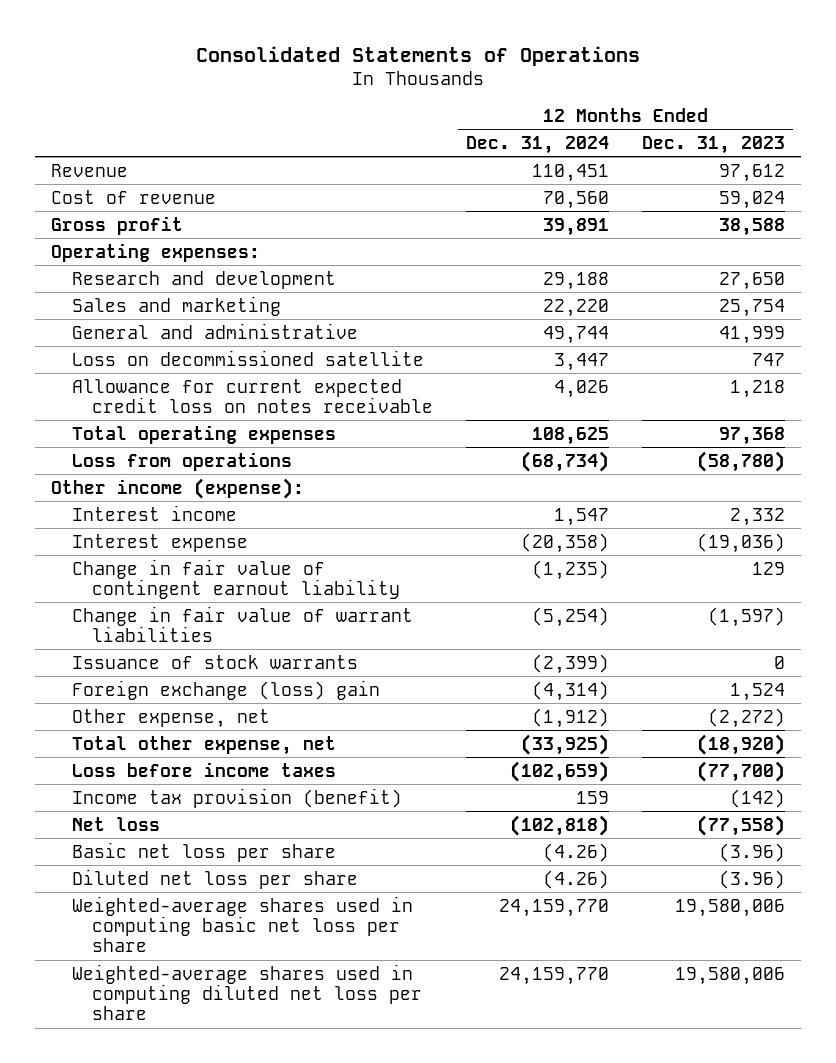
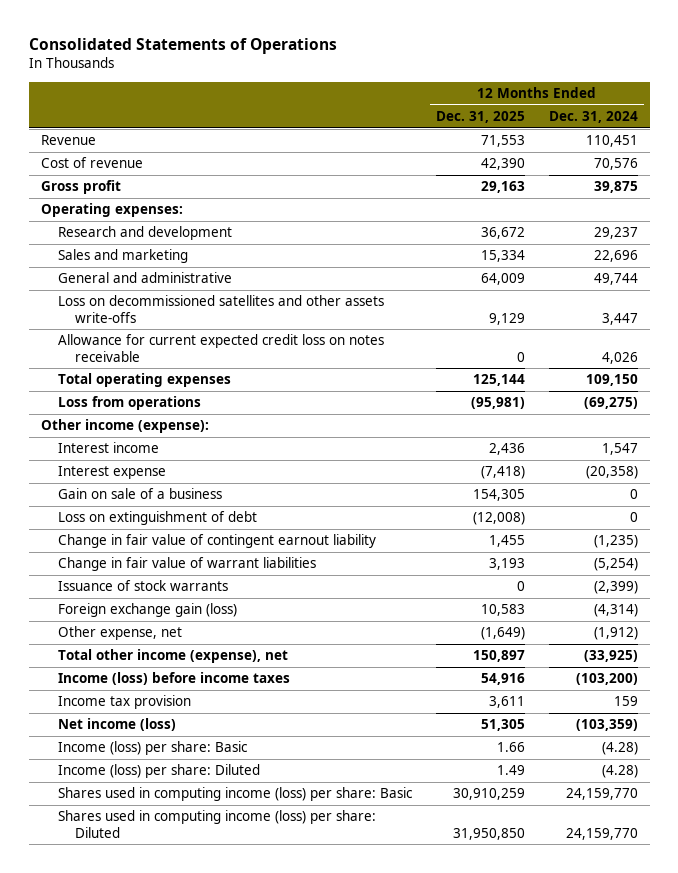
[641,135,785,154] Dec. 31, 2023 -> none
none -> [435,111,525,124] Dec. 31, 2025
[543,190,610,209] 70,560 -> [593,158,638,171] 70,576
[543,217,610,236] 39,891 -> [593,181,638,194] 39,875
[543,271,610,290] 29,188 -> [593,227,638,240] 29,237
[543,298,610,317] 22,220 -> [593,250,638,263] 22,696
[71,349,424,366] Loss on decommissioned satellite -> [57,295,384,323] Loss on decommissioned satellites and other assets write-offs
[532,426,610,445] 108,625 -> [585,374,638,387] 109,150
[521,450,610,472] (68,734) -> [583,397,638,410] (69,275)
none -> [57,488,222,500] Gain on sale of a business
none -> [57,511,257,526] Loss on extinguishment of debt
[71,679,380,700] Foreign exchange (loss) gain -> [57,603,237,618] Foreign exchange gain (loss)
[71,735,336,755] Total other expense, net -> [57,649,288,664] Total other income (expense), net
[71,761,336,777] Loss before income taxes -> [57,672,290,686] Income (loss) before income taxes
[510,760,610,782] (102,659) -> [575,673,638,686] (103,200)
[71,787,402,808] Income tax provision (benefit) -> [57,695,191,710] Income tax provision
[71,816,160,831] Net loss -> [57,718,176,732] Net income (loss)
[510,814,610,836] (102,818) -> [575,719,638,732] (103,359)
[71,841,336,862] Basic net loss per share -> [57,741,248,756] Income (loss) per share: Basic
[543,842,610,862] (4.26) -> [601,742,638,756] (4.28)
[71,868,358,889] Diluted net loss per share -> [57,764,260,779] Income (loss) per share: Diluted
[543,869,610,889] (4.26) -> [601,765,638,779] (4.28)
[71,895,413,953] Weighted-average shares used in computing basic net loss per share -> [57,787,413,802] Shares used in computing income (loss) per share: Basic
[71,963,423,1021] Weighted-average shares used in computing diluted net loss per share -> [57,810,376,838] Shares used in computing income (loss) per share: Diluted

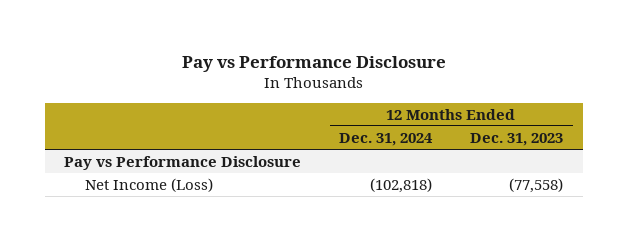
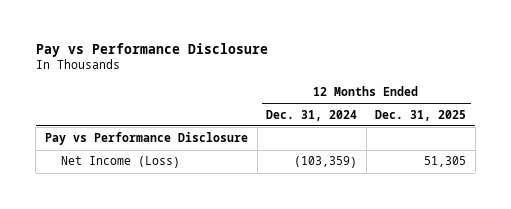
[470,132,564,146] Dec. 31, 2023 -> none
none -> [375,109,467,121] Dec. 31, 2025
[370,177,433,193] (102,818) -> [294,156,358,169] (103,359)

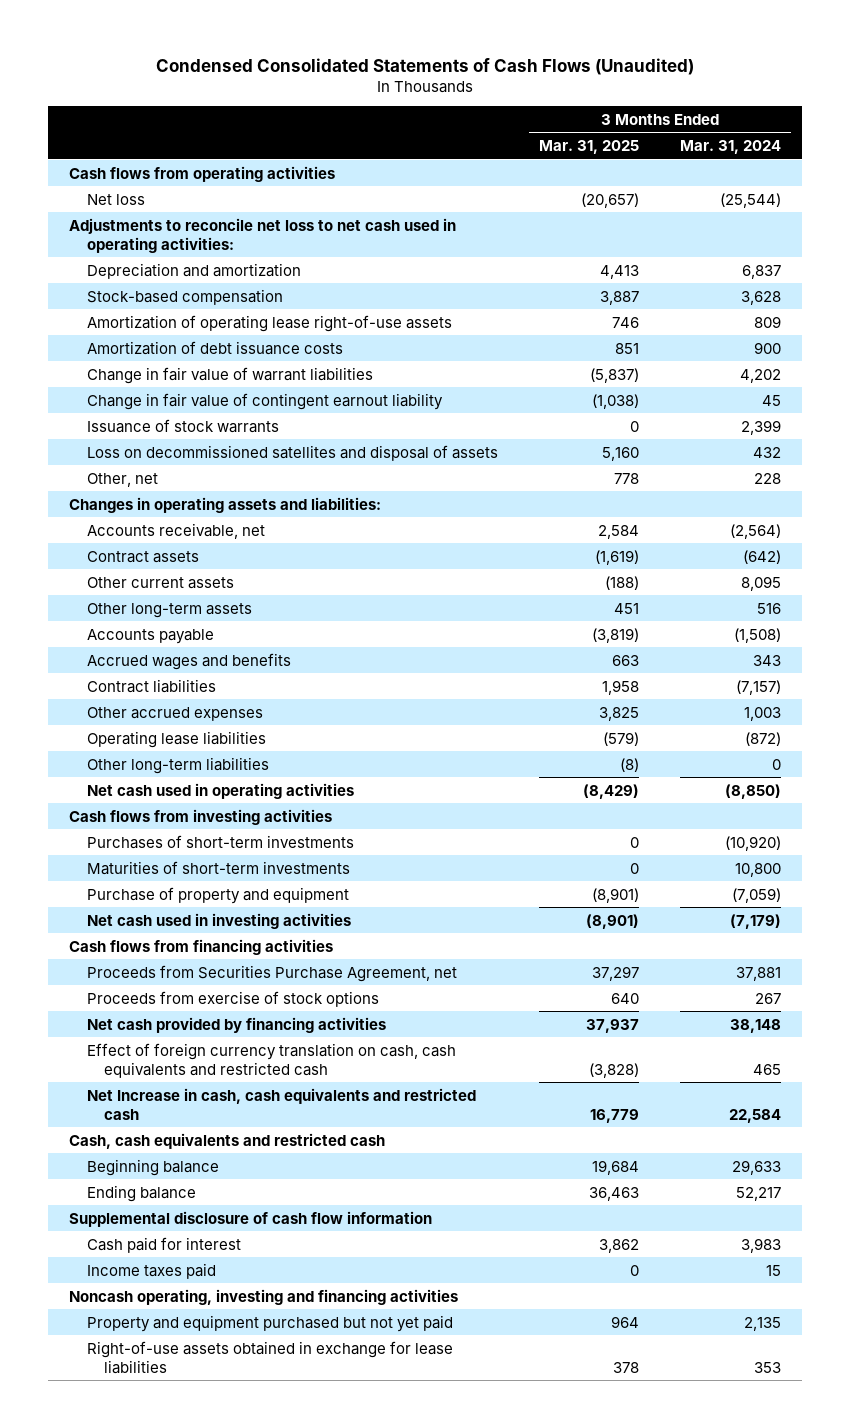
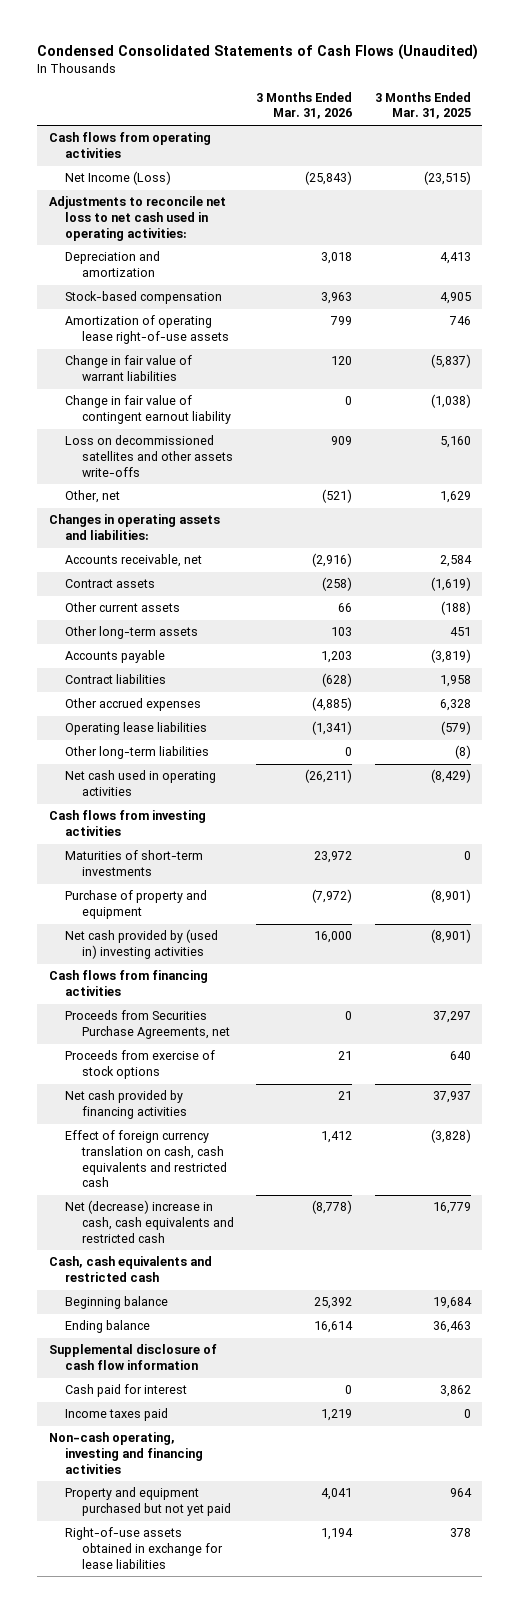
[680,140,782,155] Mar. 31, 2024 -> none
none -> [256,91,353,120] 3 Months Ended Mar. 31, 2026
[86,193,145,205] Net loss -> [65,171,172,186] Net Income (Loss)
[580,192,639,208] (20,657) -> [423,171,471,186] (23,515)
[599,290,639,305] 3,887 -> [439,292,471,305] 4,905
[86,340,343,355] Amortization of debt issuance costs -> none
[86,418,279,433] Issuance of stock warrants -> none
[86,444,498,461] Loss on decommissioned satellites and disposal of assets -> [65,435,233,477] Loss on decommissioned satellites and other assets write-offs
[613,472,639,484] 778 -> [439,491,471,504] 1,629
[86,652,291,670] Accrued wages and benefits -> none
[598,706,639,721] 3,825 -> [439,699,471,712] 6,328
[86,834,354,849] Purchases of short-term investments -> none
[86,912,351,929] Net cash used in investing activities -> [65,929,219,960] Net cash provided by (used in) investing activities
[86,964,457,982] Proceeds from Securities Purchase Agreement, net -> [65,1010,230,1040] Proceeds from Securities Purchase Agreements, net
[86,1087,476,1120] Net Increase in cash, cash equivalents and restricted cash -> [65,1200,234,1243] Net (decrease) increase in cash, cash equivalents and restricted cash
[69,1288,459,1305] Noncash operating, investing and financing activities -> [48,1432,204,1474] Non-cash operating, investing and financing activities

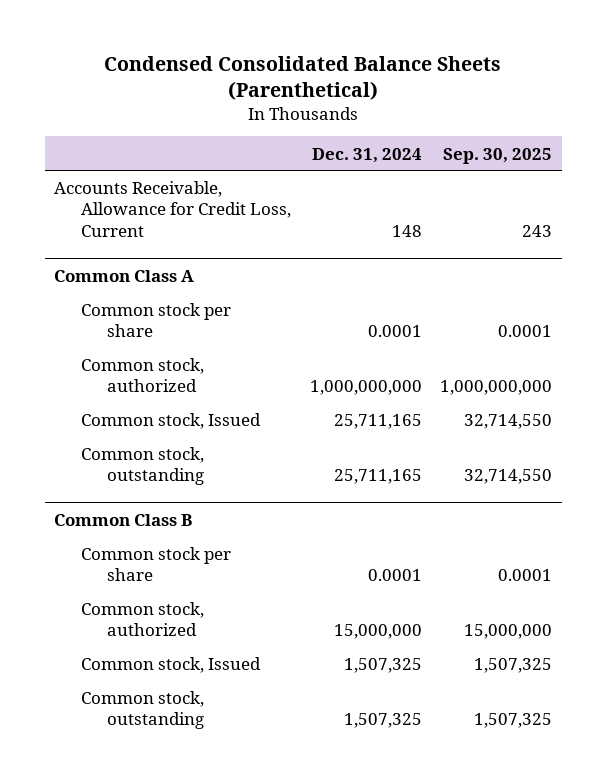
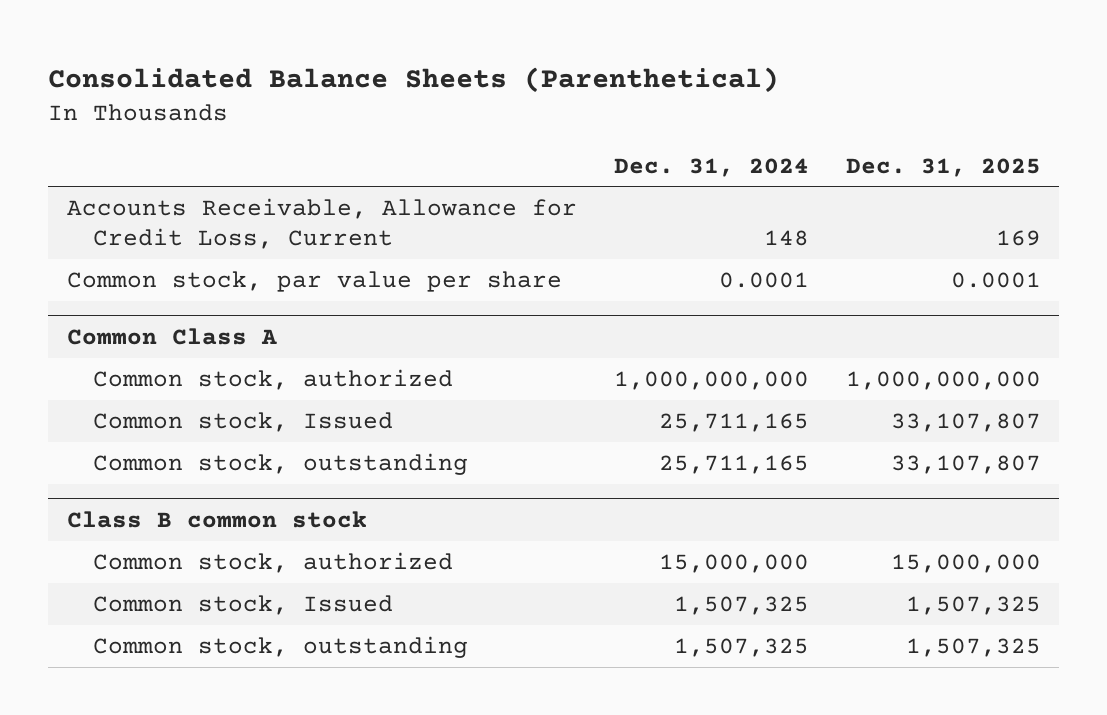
[104,55,502,101] Condensed Consolidated Balance Sheets (Parenthetical) -> [48,66,780,93] Consolidated Balance Sheets (Parenthetical)
[443,147,553,164] Sep. 30, 2025 -> none
none -> [845,157,1041,177] Dec. 31, 2025
none -> [66,271,562,293] Common stock, par value per share
[80,303,231,338] Common stock per share -> none
[80,547,231,582] Common stock per share -> none
[54,513,193,526] Common Class B -> [66,510,367,528] Class B common stock

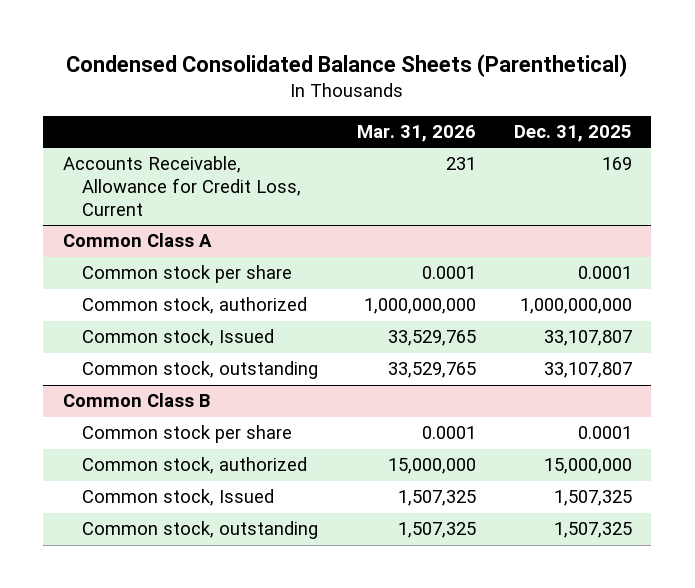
[48,66,780,93] Consolidated Balance Sheets (Parenthetical) -> [66,54,628,78] Condensed Consolidated Balance Sheets (Parenthetical)
[613,157,809,177] Dec. 31, 2024 -> none
none -> [356,125,476,143] Mar. 31, 2026
[66,271,562,293] Common stock, par value per share -> none
none -> [82,265,293,284] Common stock per share
[66,510,367,528] Class B common stock -> [62,393,210,408] Common Class B
none -> [82,425,293,444] Common stock per share

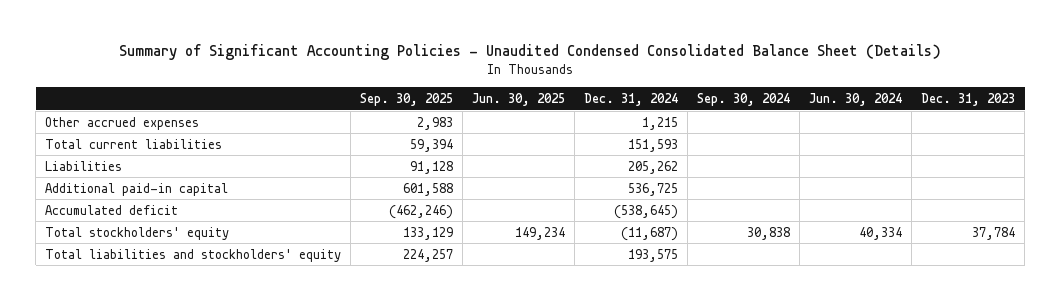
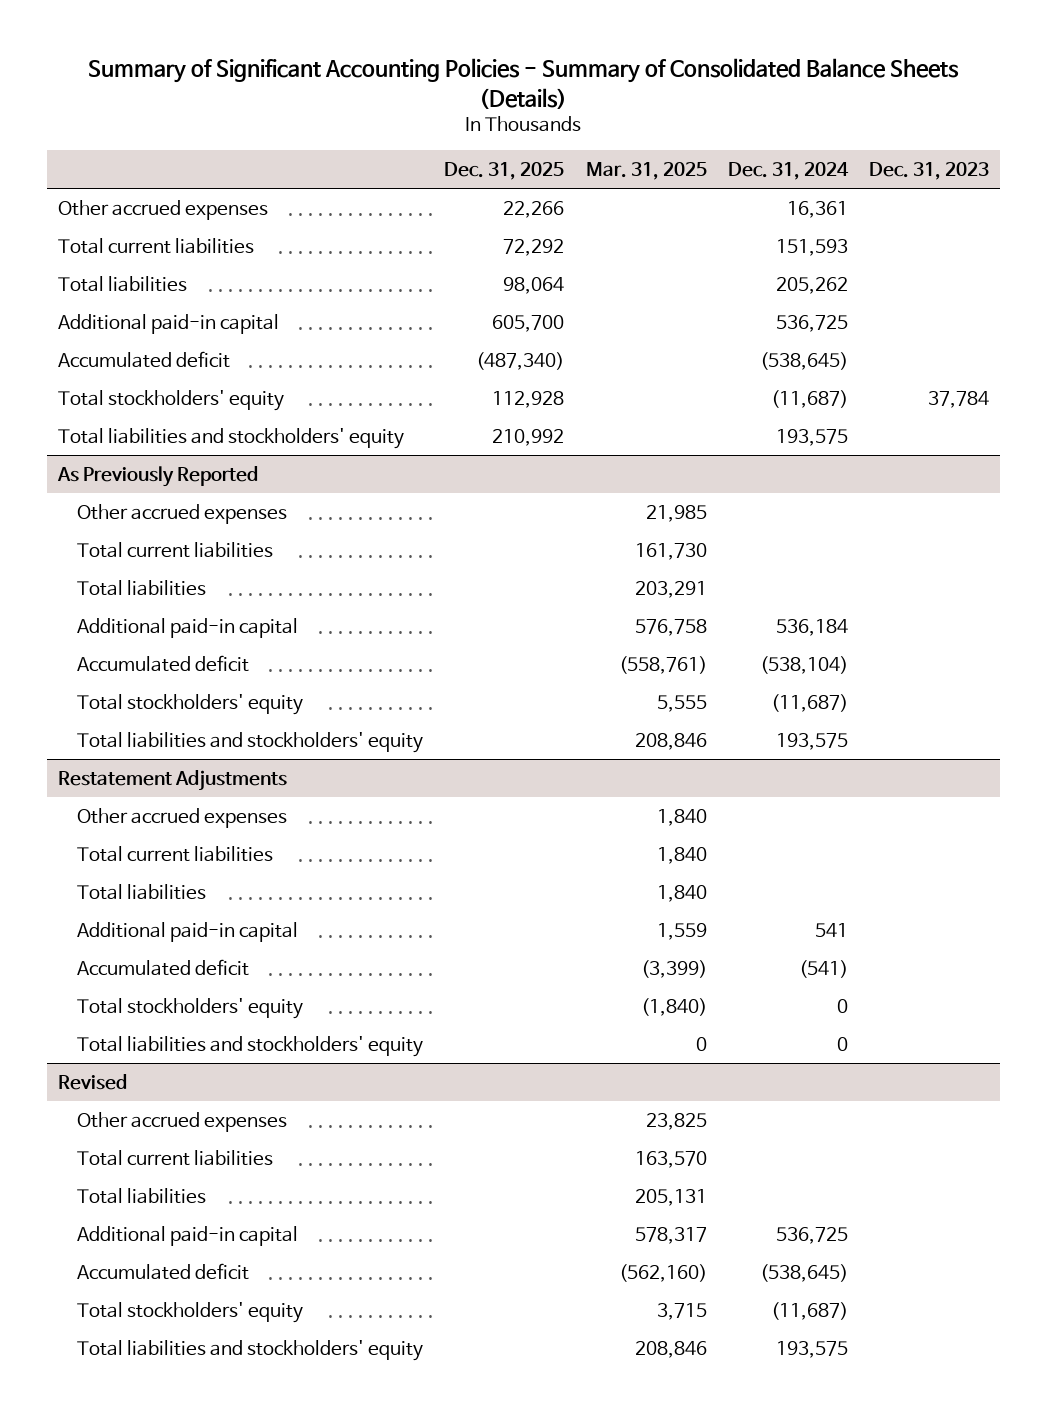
[119,44,942,61] Summary of Significant Accounting Policies - Unaudited Condensed Consolidated Balance Sheet (Details) -> [88,58,960,109] Summary of Significant Accounting Policies - Summary of Consolidated Balance Sheets (Details)
[360,92,454,106] Sep. 30, 2025 -> none
[472,92,566,106] Jun. 30, 2025 -> none
[697,92,791,106] Sep. 30, 2024 -> none
[809,92,903,106] Jun. 30, 2024 -> none
none -> [444,162,565,181] Dec. 31, 2025
none -> [585,162,707,181] Mar. 31, 2025
[642,116,679,130] 1,215 -> [786,200,848,218] 16,361
[45,160,123,171] Liabilities -> [57,275,187,292] Total liabilities
none -> [56,465,258,487] As Previously Reported
none -> [77,503,288,524] Other accrued expenses
none -> [77,541,274,558] Total current liabilities
none -> [77,579,207,596] Total liabilities
none -> [77,617,299,638] Additional paid-in capital
none -> [77,654,250,672] Accumulated deficit
none -> [77,693,304,715] Total stockholders' equity
none -> [77,731,424,753] Total liabilities and stockholders' equity
none -> [57,769,287,791] Restatement Adjustments
none -> [77,807,288,828] Other accrued expenses
none -> [77,845,274,862] Total current liabilities
none -> [77,883,207,900] Total liabilities
none -> [77,921,299,942] Additional paid-in capital
none -> [77,958,250,976] Accumulated deficit
none -> [77,997,304,1019] Total stockholders' equity
none -> [77,1035,424,1057] Total liabilities and stockholders' equity
none -> [57,1073,127,1090] Revised
none -> [77,1111,288,1132] Other accrued expenses
none -> [77,1149,274,1166] Total current liabilities
none -> [77,1187,207,1204] Total liabilities
none -> [77,1225,299,1246] Additional paid-in capital
none -> [77,1262,250,1280] Accumulated deficit
none -> [77,1301,304,1323] Total stockholders' equity
none -> [77,1339,424,1361] Total liabilities and stockholders' equity

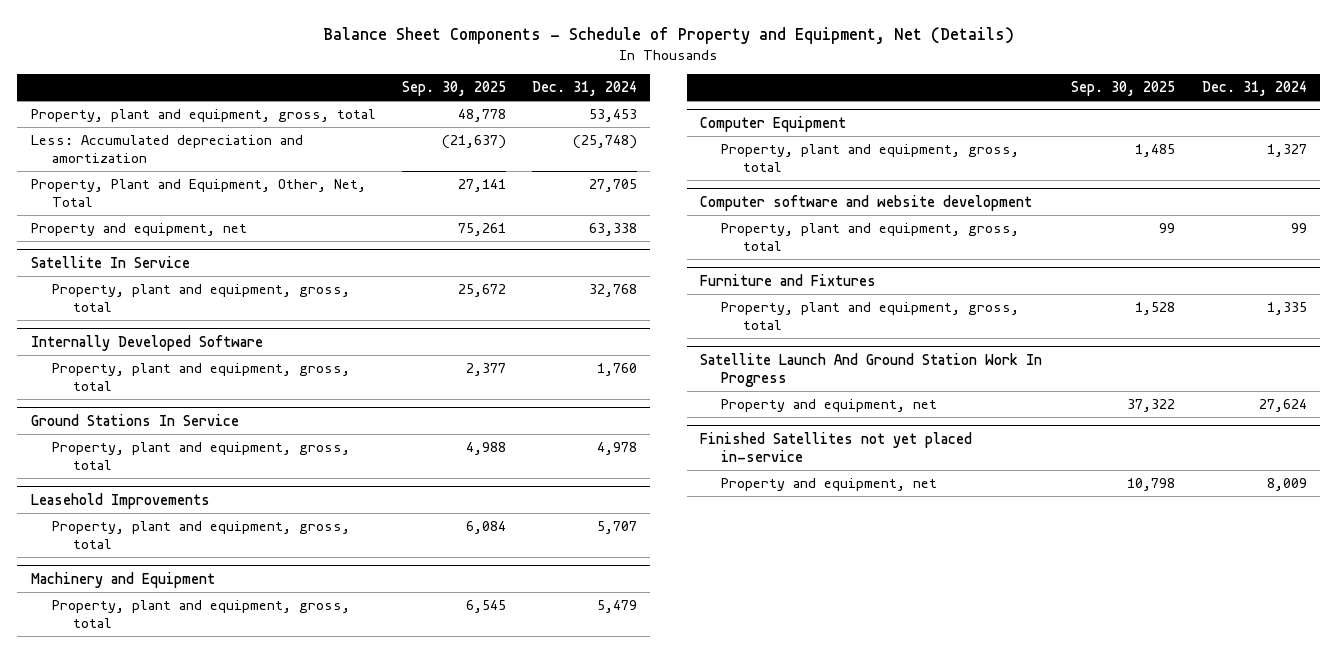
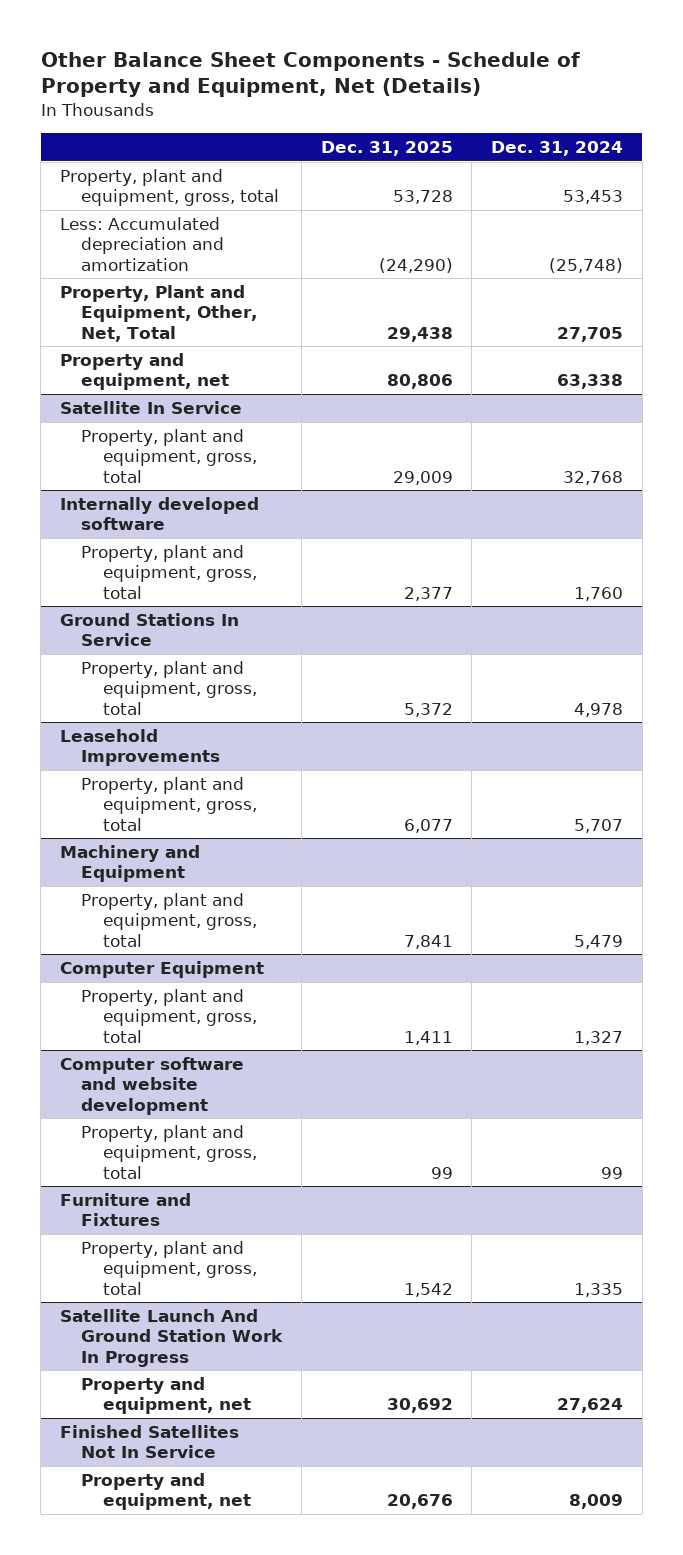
[322,26,1014,44] Balance Sheet Components - Schedule of Property and Equipment, Net (Details) -> [40,52,580,98] Other Balance Sheet Components - Schedule of Property and Equipment, Net (Details)
[401,81,506,97] Sep. 30, 2025 -> none
none -> [320,141,453,157] Dec. 31, 2025
[30,335,263,352] Internally Developed Software -> [60,497,260,531] Internally developed software
[700,432,973,462] Finished Satellites not yet placed in-service -> [60,1425,240,1459] Finished Satellites Not In Service

